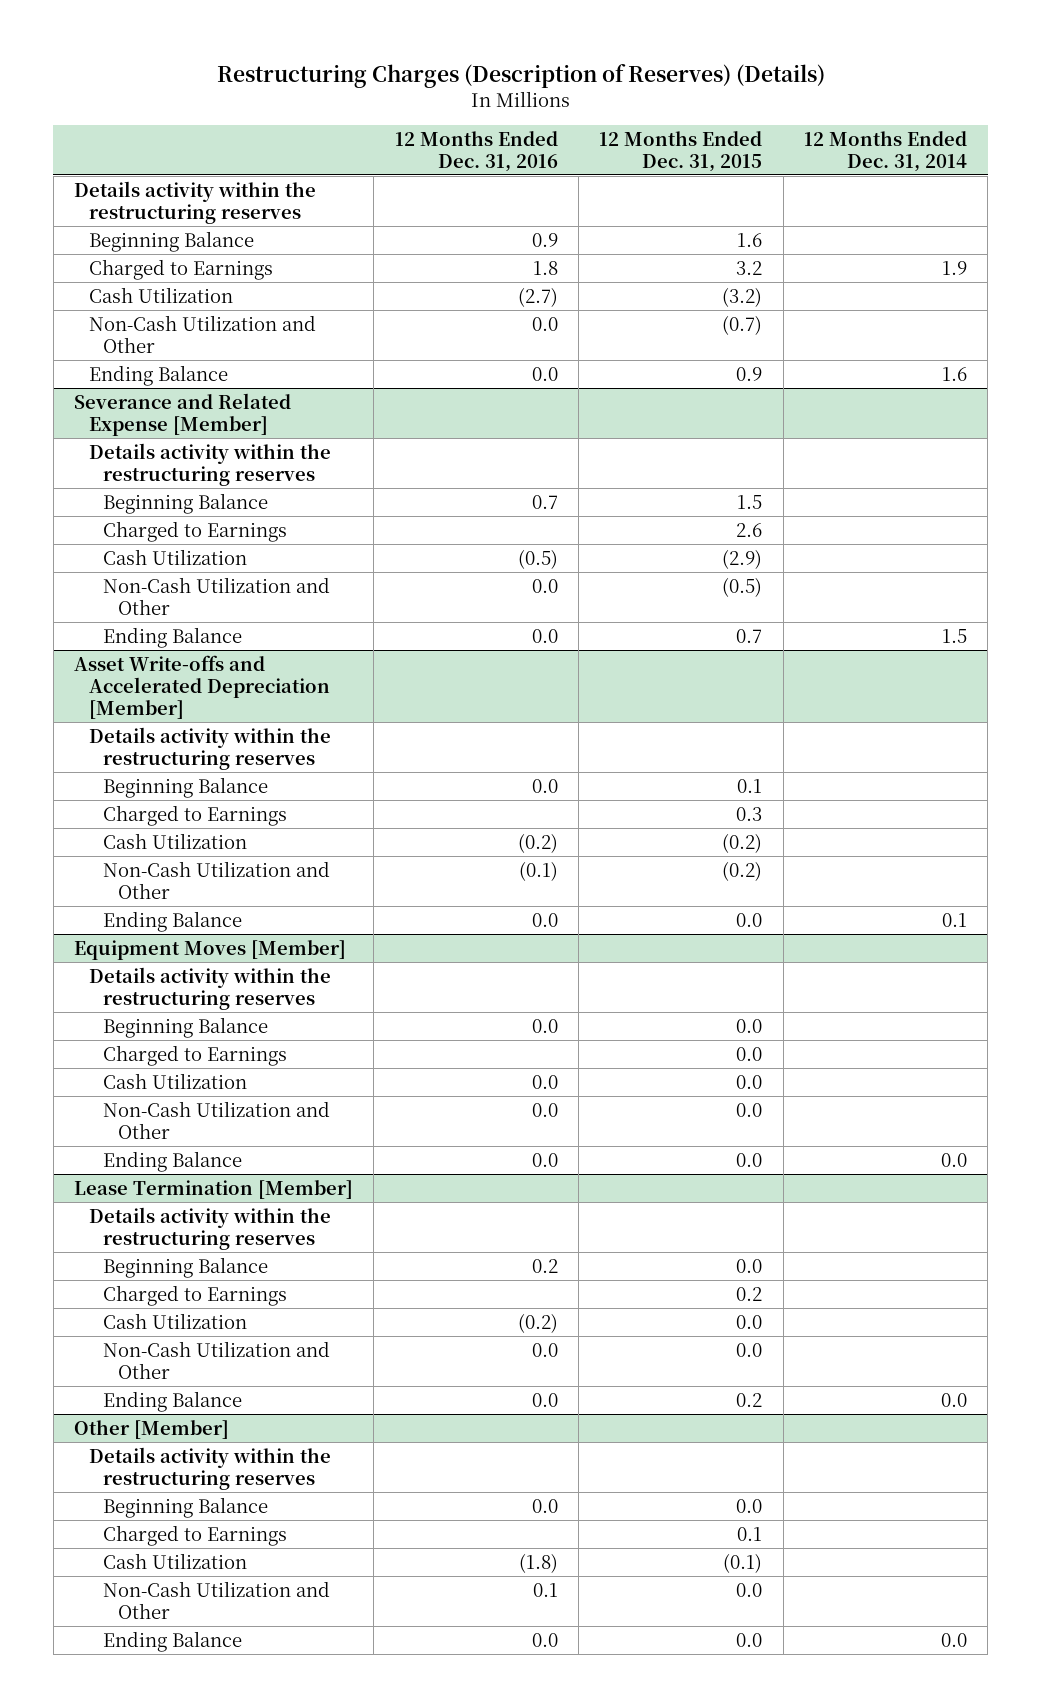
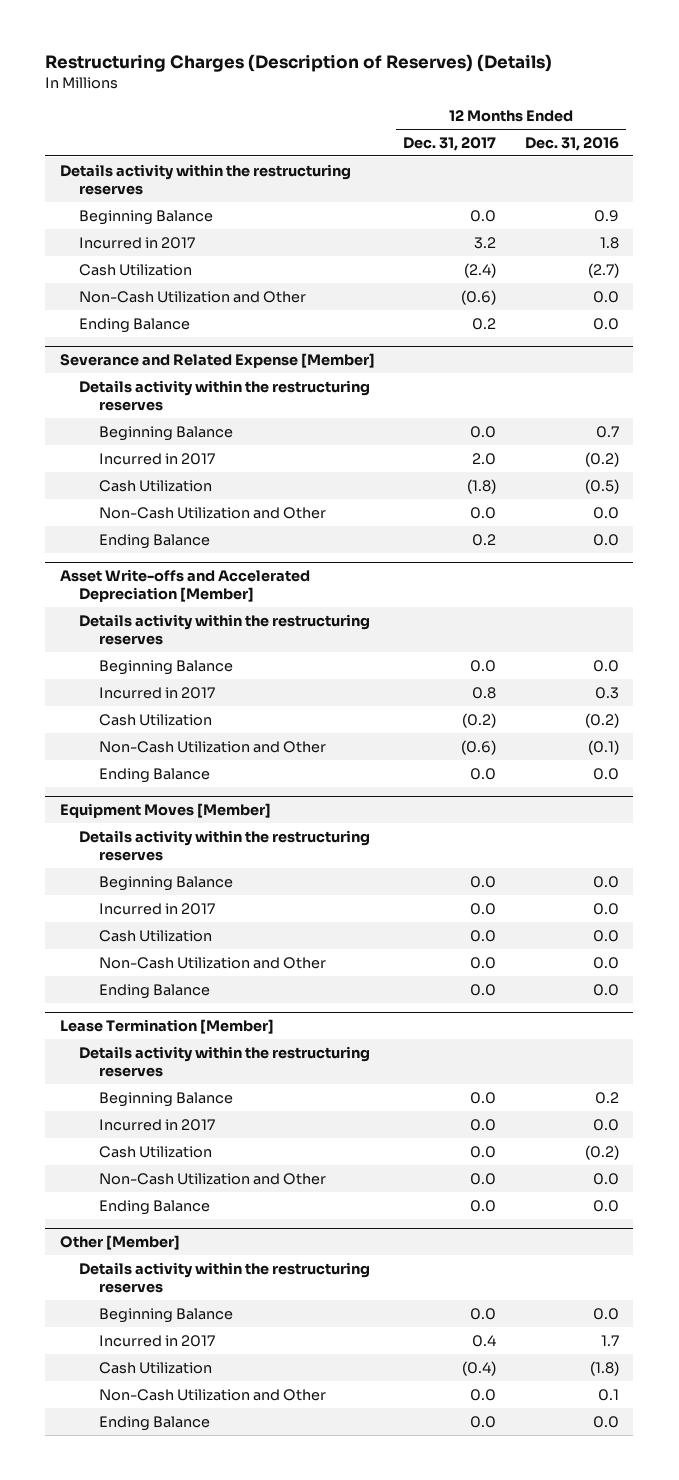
[599,130,763,172] 12 Months Ended Dec. 31, 2015 -> none
[804,130,968,172] 12 Months Ended Dec. 31, 2014 -> none
none -> [403,136,497,151] Dec. 31, 2017
[88,258,273,280] Charged to Earnings -> none
none -> [79,236,196,249] Incurred in 2017
[103,520,288,542] Charged to Earnings -> none
none -> [98,452,215,465] Incurred in 2017
[103,804,288,826] Charged to Earnings -> none
none -> [98,686,215,699] Incurred in 2017
[103,1044,288,1066] Charged to Earnings -> none
none -> [98,902,215,915] Incurred in 2017
[103,1284,288,1306] Charged to Earnings -> none
none -> [98,1118,215,1131] Incurred in 2017
[103,1524,288,1546] Charged to Earnings -> none
none -> [98,1334,215,1347] Incurred in 2017

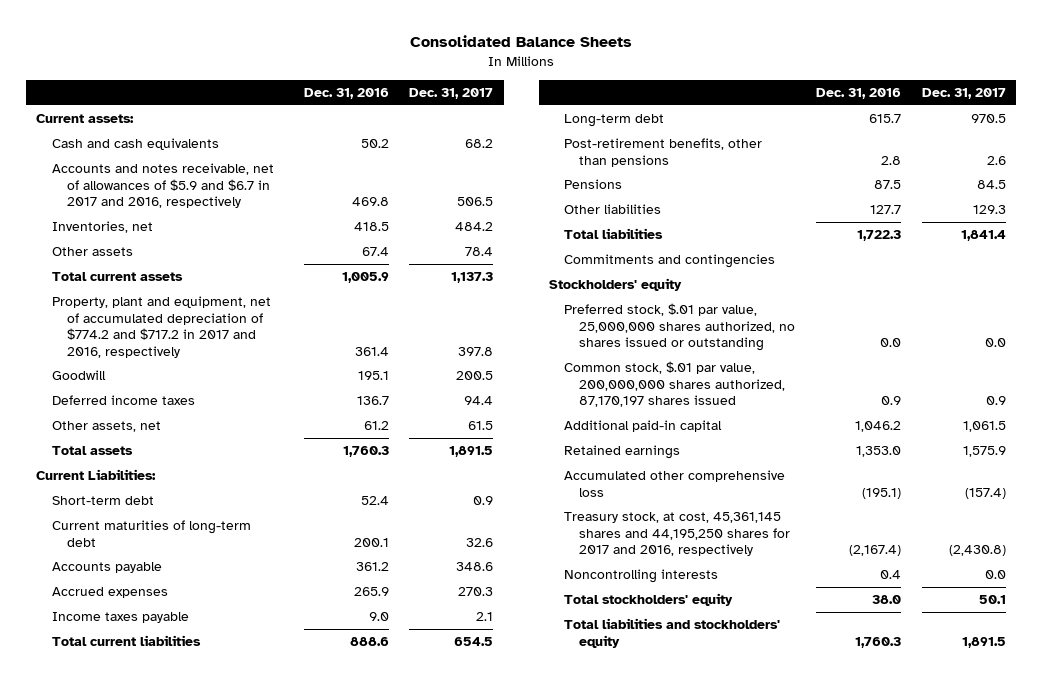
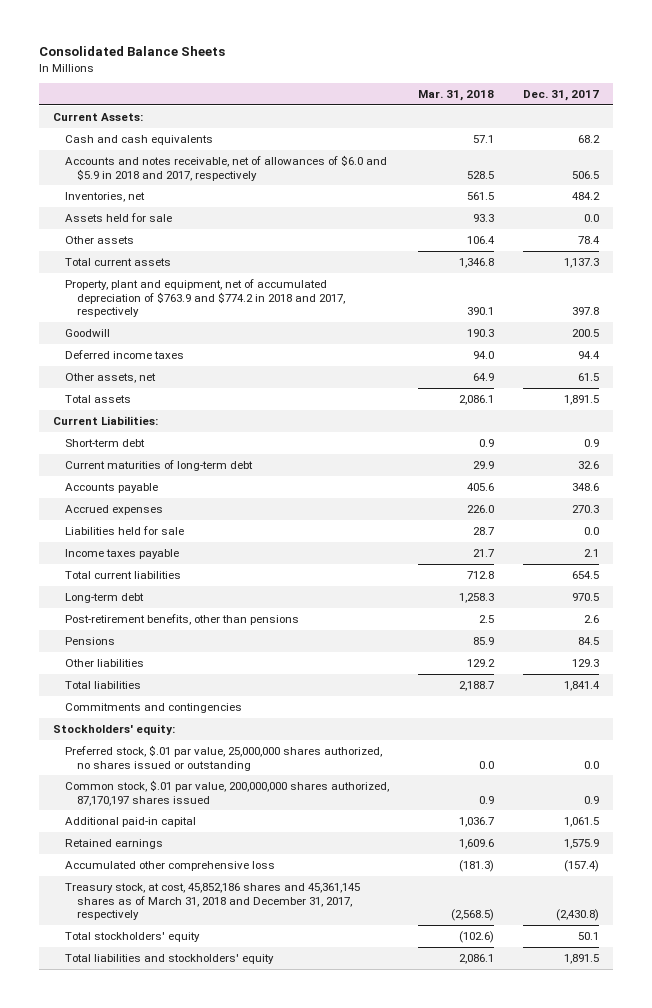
[303,88,389,100] Dec. 31, 2016 -> none
none -> [418,89,495,101] Mar. 31, 2018
[36,114,135,124] Current assets: -> [53,112,144,121] Current Assets:
[51,163,274,209] Accounts and notes receivable, net of allowances of $5.9 and $6.7 in 2017 and 2016, respectively -> [65,154,388,181] Accounts and notes receivable, net of allowances of $6.0 and $5.9 in 2018 and 2017, respectively
none -> [65,212,173,222] Assets held for sale
[51,296,271,358] Property, plant and equipment, net of accumulated depreciation of $774.2 and $717.2 in 2017 and 2016, respectively -> [65,278,346,318] Property, plant and equipment, net of accumulated depreciation of $763.9 and $774.2 in 2018 and 2017, respectively
none -> [65,525,185,535] Liabilities held for sale
[548,278,682,292] Stockholders' equity -> [53,723,176,735] Stockholders' equity:
[564,569,719,584] Noncontrolling interests -> none
[564,512,791,557] Treasury stock, at cost, 45,361,145 shares and 44,195,250 shares for 2017 and 2016, respectively -> [65,882,361,921] Treasury stock, at cost, 45,852,186 shares and 45,361,145 shares as of March 31, 2018 and December 31, 2017, respectively

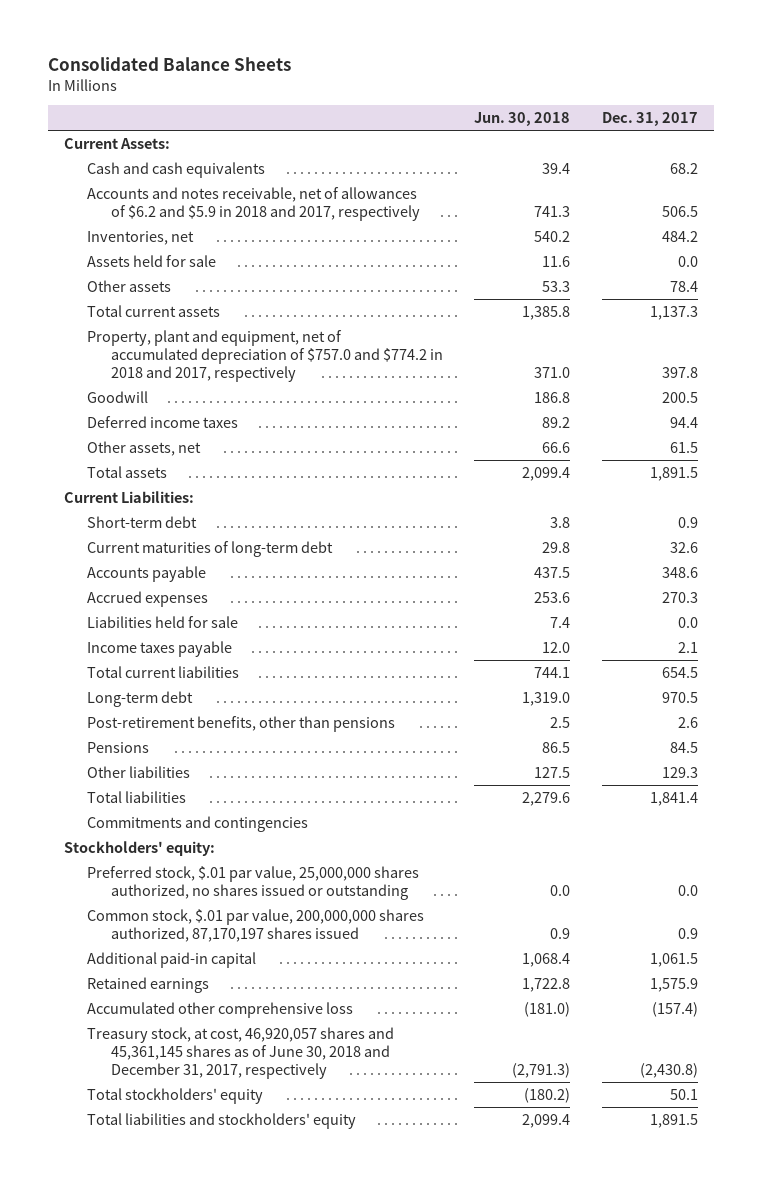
[418,89,495,101] Mar. 31, 2018 -> none
none -> [474,112,571,127] Jun. 30, 2018
[65,154,388,181] Accounts and notes receivable, net of allowances of $6.0 and $5.9 in 2018 and 2017, respectively -> [87,186,420,221] Accounts and notes receivable, net of allowances of $6.2 and $5.9 in 2018 and 2017, respectively
[65,278,346,318] Property, plant and equipment, net of accumulated depreciation of $763.9 and $774.2 in 2018 and 2017, respectively -> [87,329,443,383] Property, plant and equipment, net of accumulated depreciation of $757.0 and $774.2 in 2018 and 2017, respectively
[65,882,361,921] Treasury stock, at cost, 45,852,186 shares and 45,361,145 shares as of March 31, 2018 and December 31, 2017, respectively -> [87,1026,395,1080] Treasury stock, at cost, 46,920,057 shares and 45,361,145 shares as of June 30, 2018 and December 31, 2017, respectively

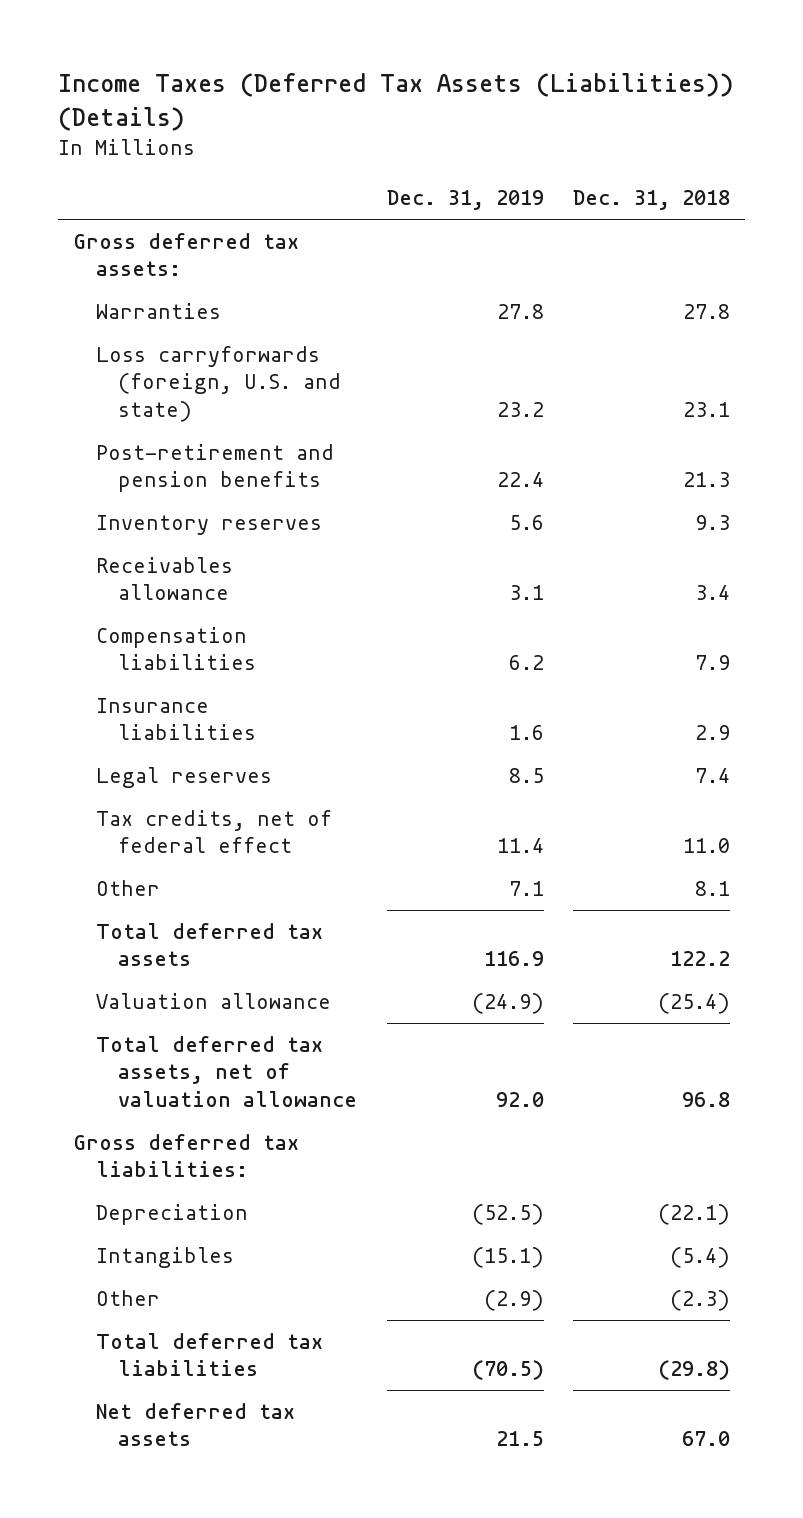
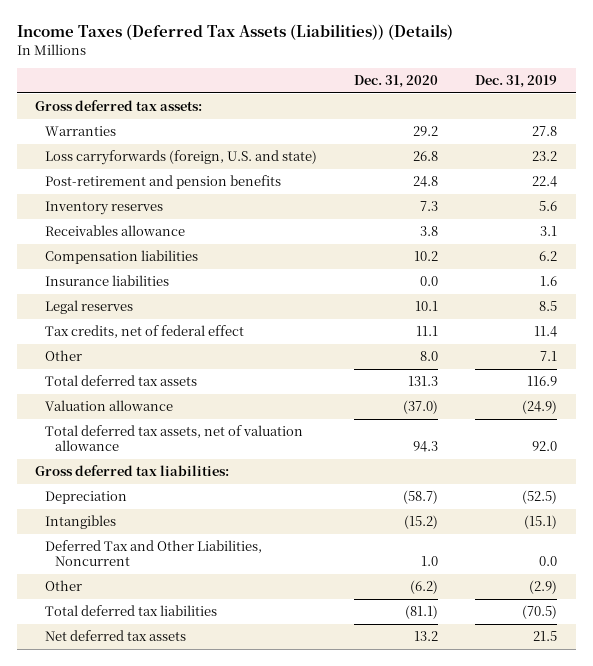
[573,190,731,211] Dec. 31, 2018 -> none
none -> [354,75,439,89] Dec. 31, 2020
none -> [45,540,263,567] Deferred Tax and Other Liabilities, Noncurrent

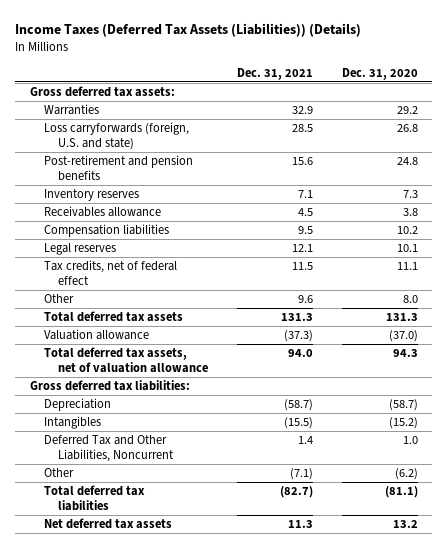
[475,75,558,89] Dec. 31, 2019 -> none
none -> [237,67,314,80] Dec. 31, 2021
[45,275,170,287] Insurance liabilities -> none

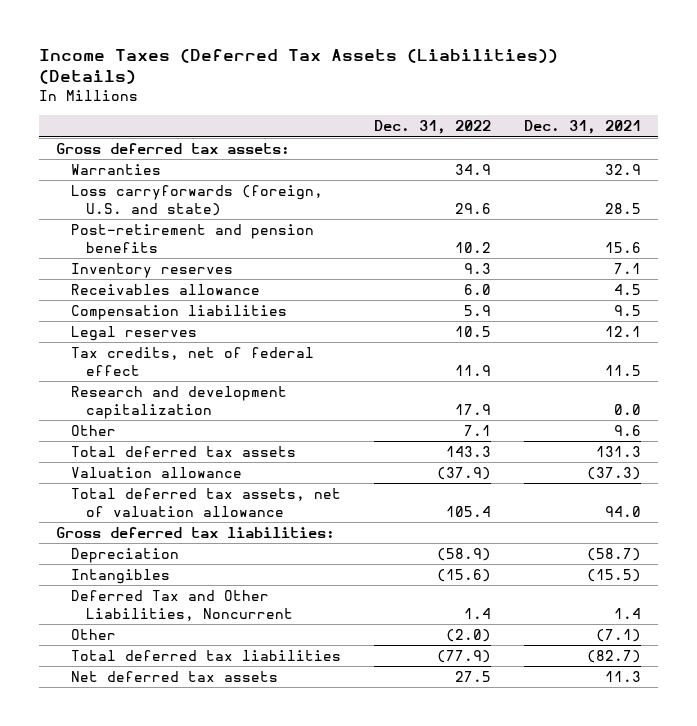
[341,67,418,80] Dec. 31, 2020 -> none
none -> [373,120,491,135] Dec. 31, 2022
none -> [70,385,287,419] Research and development capitalization

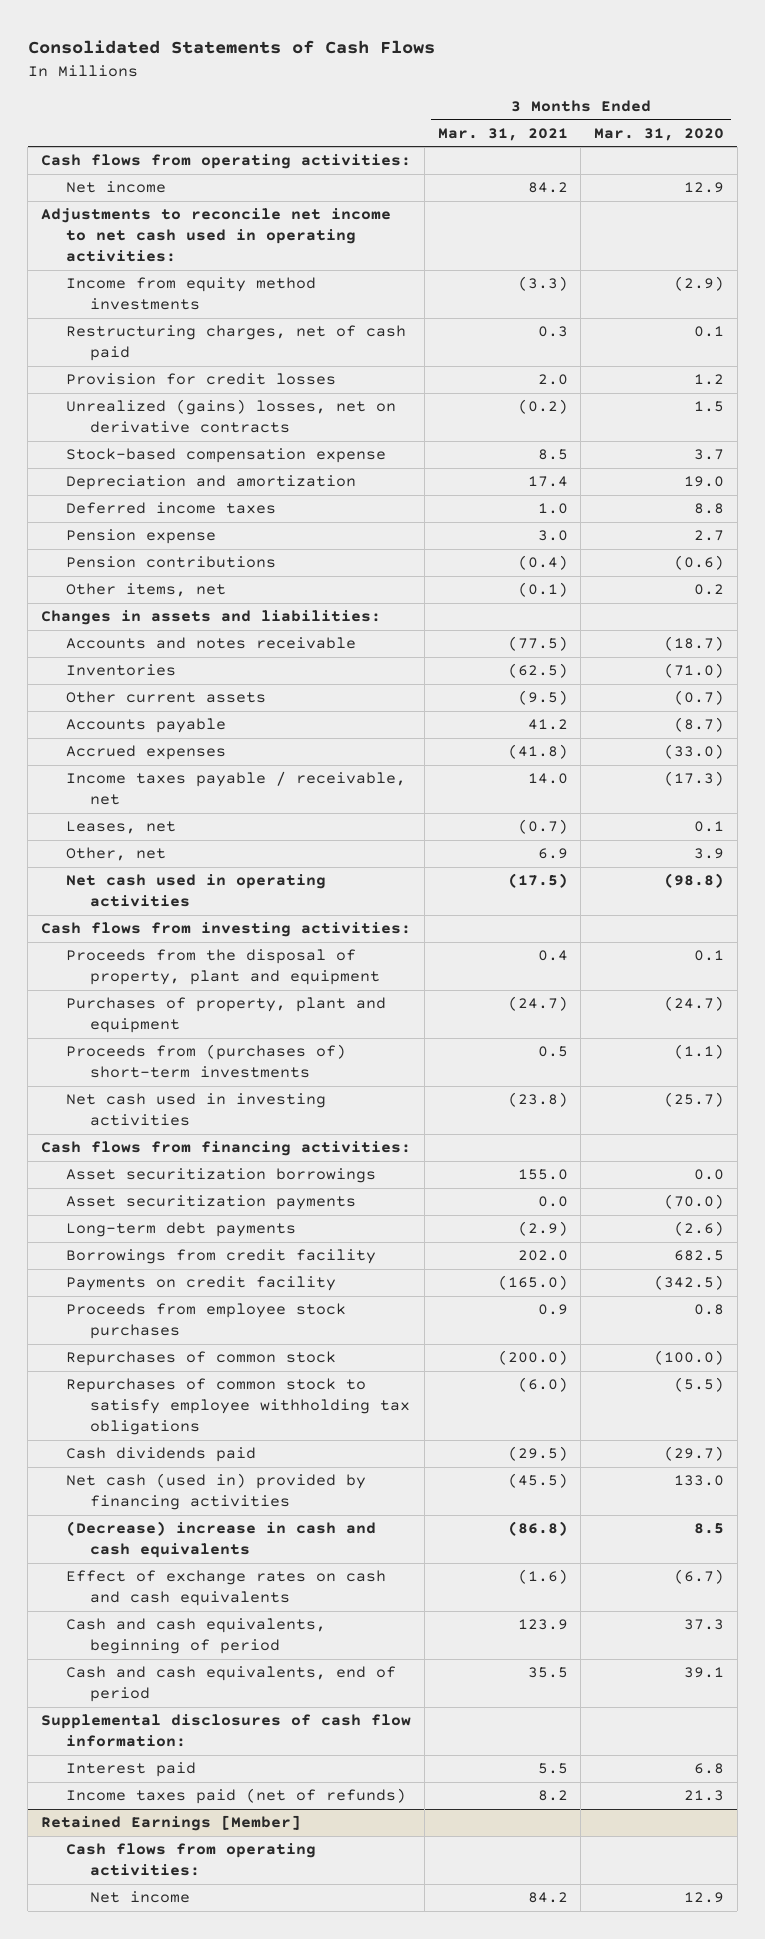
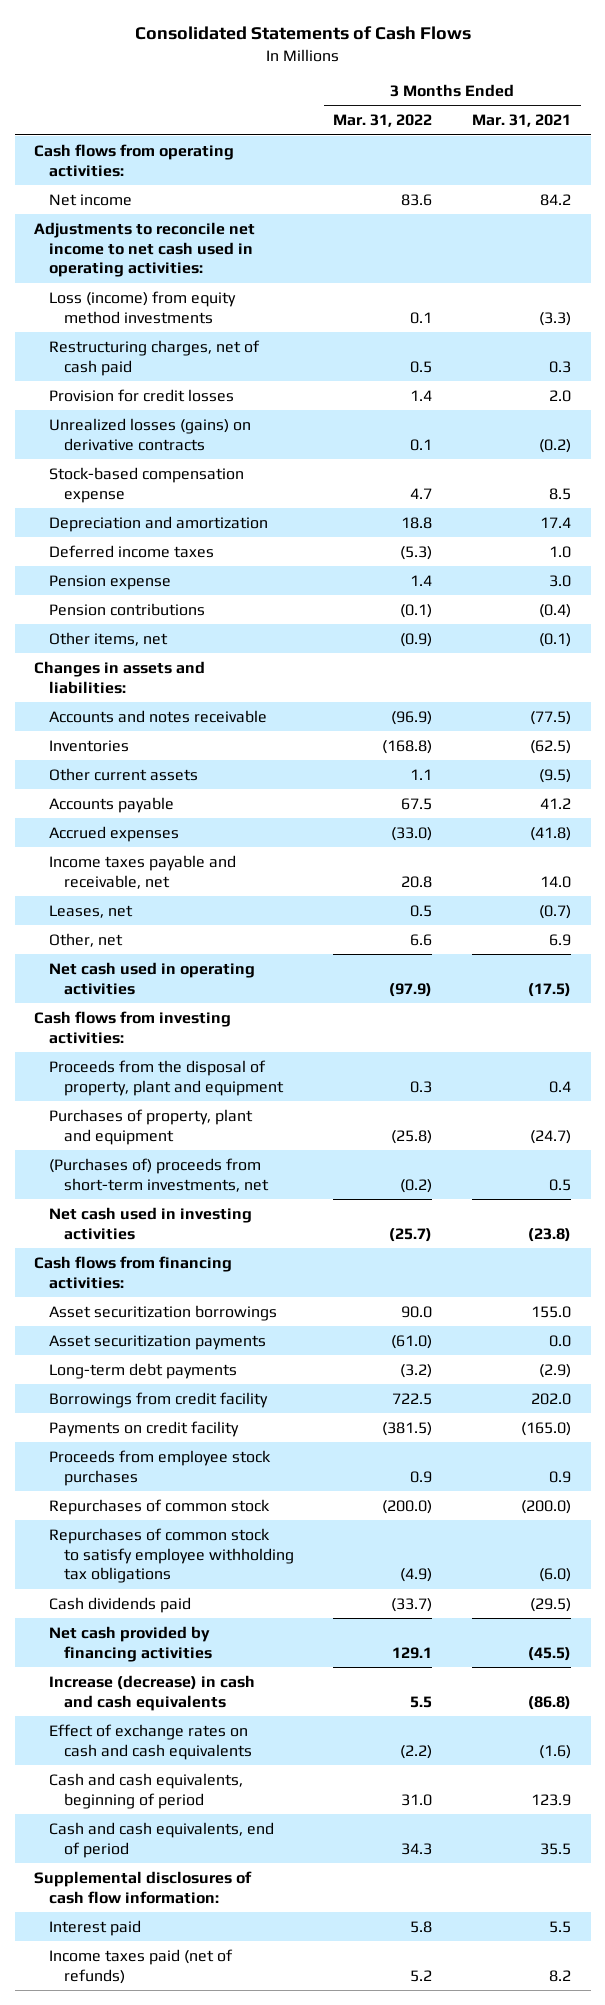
[594,127,725,141] Mar. 31, 2020 -> none
none -> [333,114,433,128] Mar. 31, 2022
[65,277,316,311] Income from equity method investments -> [49,290,237,324] Loss (income) from equity method investments
[65,399,396,434] Unrealized (gains) losses, net on derivative contracts -> [49,417,252,451] Unrealized losses (gains) on derivative contracts
[65,771,406,806] Income taxes payable / receivable, net -> [49,854,237,889] Income taxes payable and receivable, net
[65,1044,346,1079] Proceeds from (purchases of) short-term investments -> [49,1157,269,1192] (Purchases of) proceeds from short-term investments, net
[65,1473,366,1511] Net cash (used in) provided by financing activities -> [49,1625,212,1662] Net cash provided by financing activities
[65,1521,376,1559] (Decrease) increase in cash and cash equivalents -> [49,1674,256,1711] Increase (decrease) in cash and cash equivalents
[41,1815,302,1832] Retained Earnings [Member] -> none
[65,1843,316,1877] Cash flows from operating activities: -> none
[90,1891,191,1904] Net income -> none

